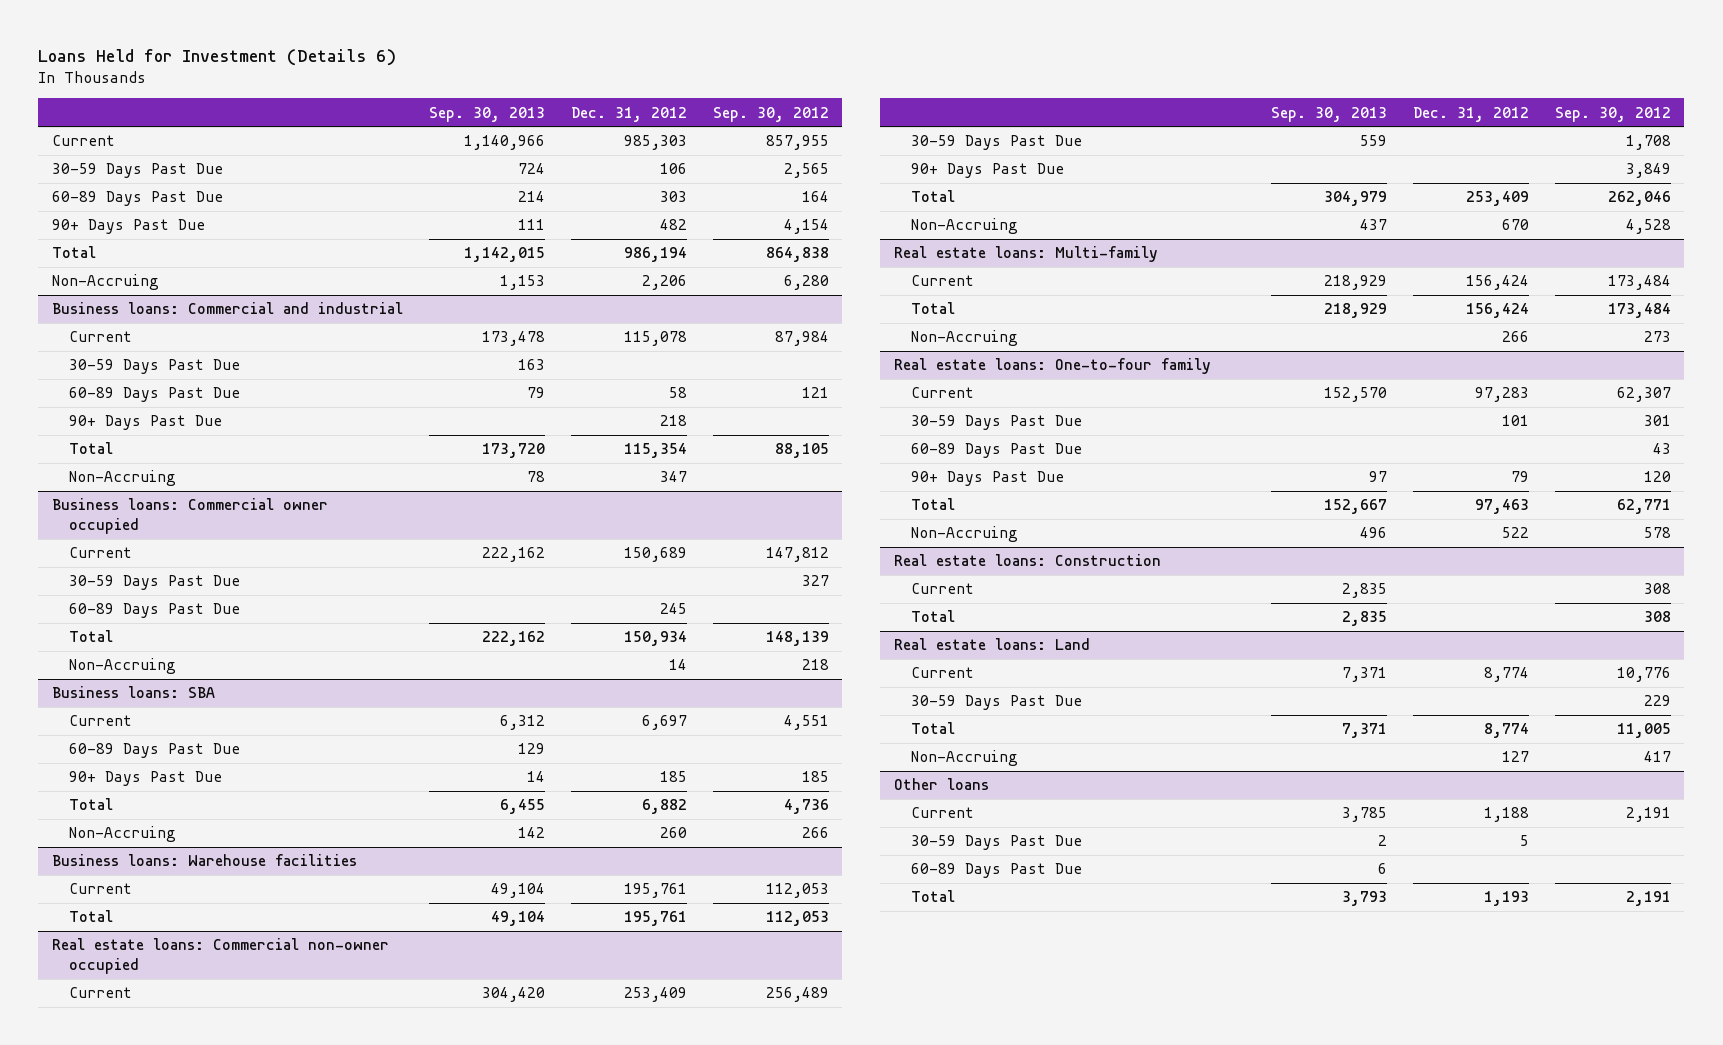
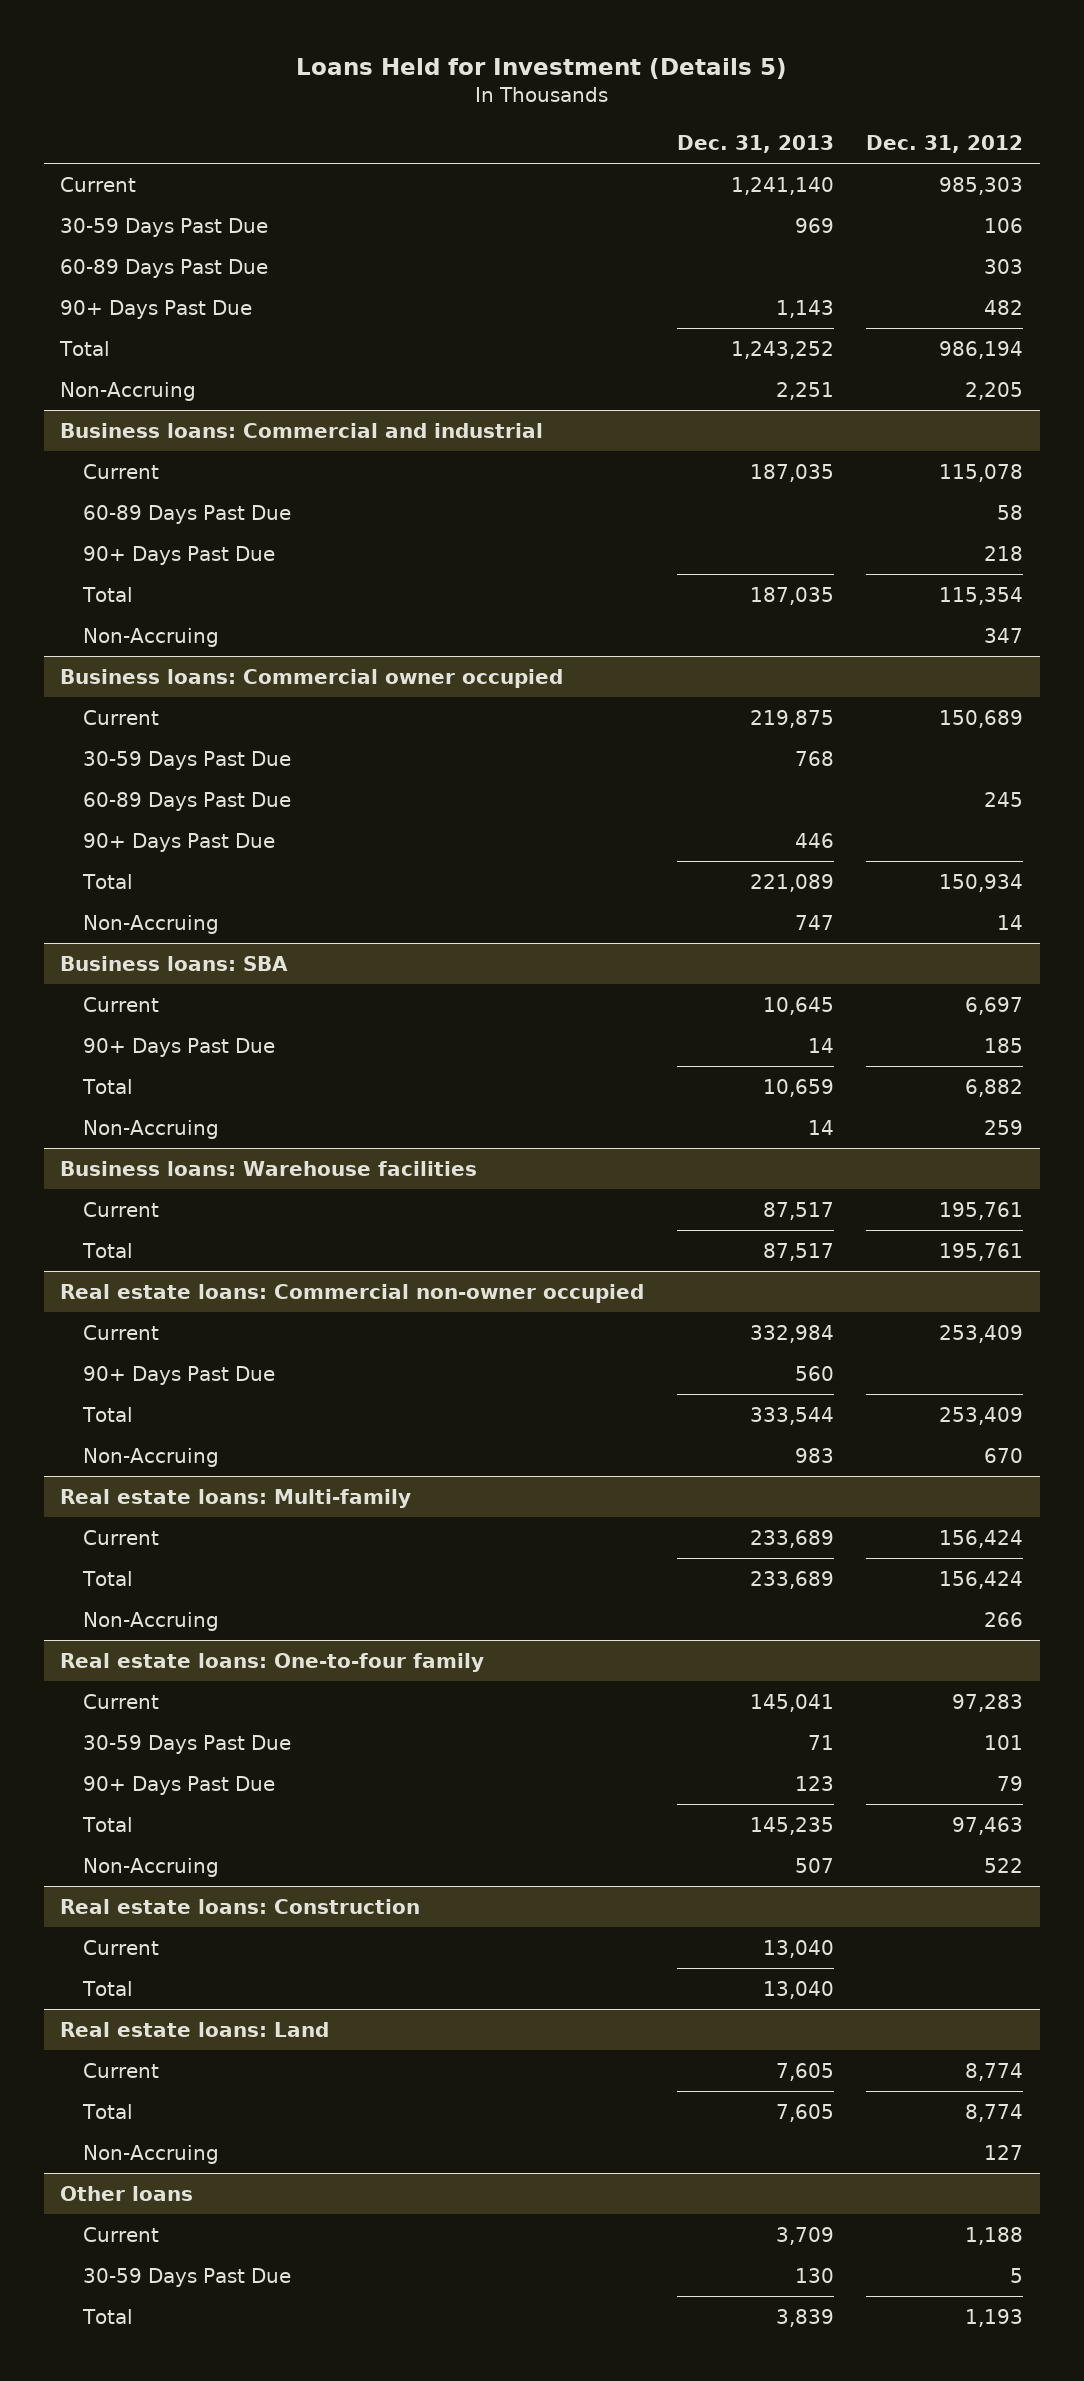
[38,49,397,67] Loans Held for Investment (Details 6) -> [295,58,787,80] Loans Held for Investment (Details 5)
[428,106,545,122] Sep. 30, 2013 -> none
[713,106,830,122] Sep. 30, 2012 -> none
none -> [676,135,834,154] Dec. 31, 2013
[641,275,687,291] 2,206 -> [965,381,1024,400] 2,205
[69,359,241,375] 30-59 Days Past Due -> none
none -> [82,832,275,852] 90+ Days Past Due
[69,743,241,759] 60-89 Days Past Due -> none
[659,827,687,839] 260 -> [984,1119,1024,1135] 259
[911,135,1083,151] 30-59 Days Past Due -> none
[911,443,1083,459] 60-89 Days Past Due -> none
[911,695,1083,711] 30-59 Days Past Due -> none
[911,863,1083,879] 60-89 Days Past Due -> none

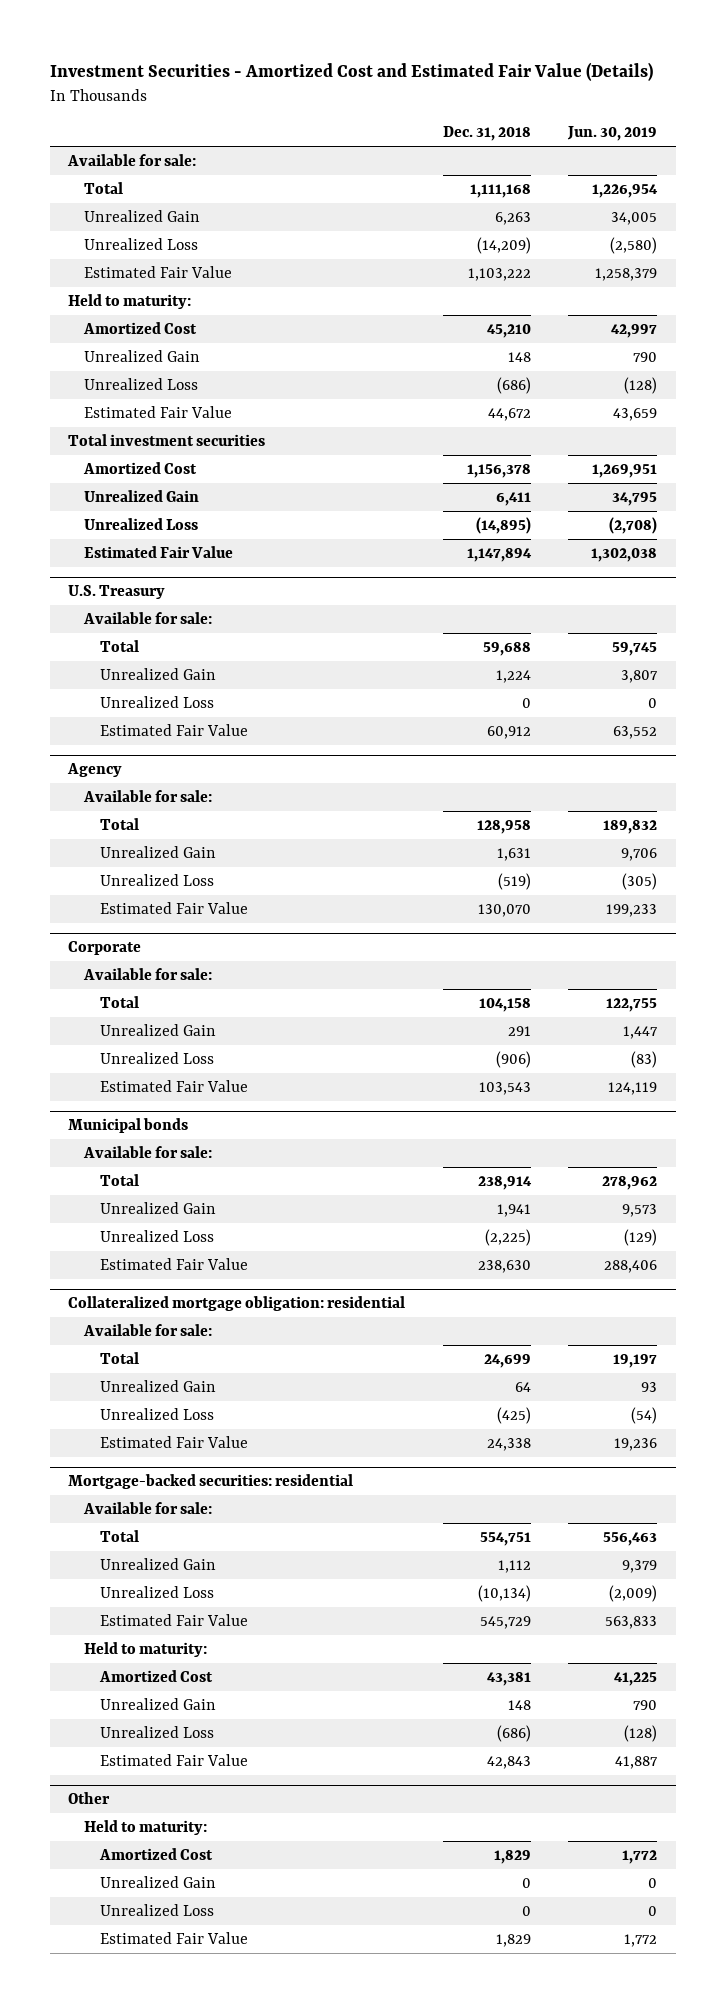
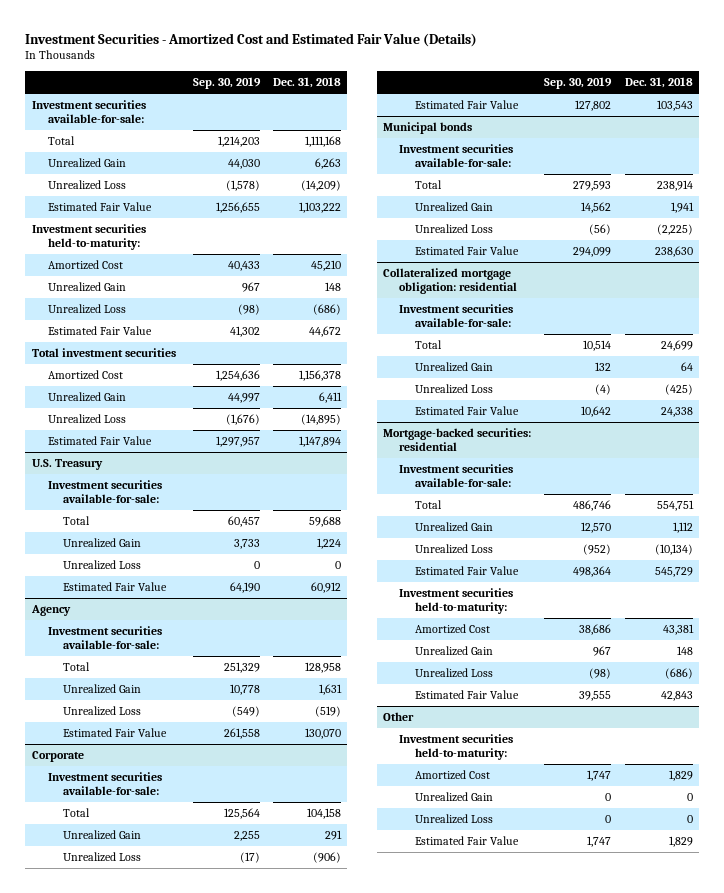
[567,126,658,142] Jun. 30, 2019 -> none
none -> [192,77,261,90] Sep. 30, 2019
[67,154,197,167] Available for sale: -> [31,100,146,123] Investment securities available-for-sale:
[68,294,192,310] Held to maturity: -> [31,224,146,250] Investment securities held-to-maturity:
[83,612,213,625] Available for sale: -> [47,480,162,503] Investment securities available-for-sale:
[83,790,213,803] Available for sale: -> [47,626,162,649] Investment securities available-for-sale:
[83,968,213,981] Available for sale: -> [47,772,162,795] Investment securities available-for-sale:
[83,1146,213,1159] Available for sale: -> [399,144,514,167] Investment securities available-for-sale:
[83,1324,213,1337] Available for sale: -> [399,304,514,327] Investment securities available-for-sale:
[83,1502,213,1515] Available for sale: -> [399,464,514,487] Investment securities available-for-sale:
[84,1642,208,1658] Held to maturity: -> [399,588,514,614] Investment securities held-to-maturity:
[84,1820,208,1836] Held to maturity: -> [399,734,514,760] Investment securities held-to-maturity:

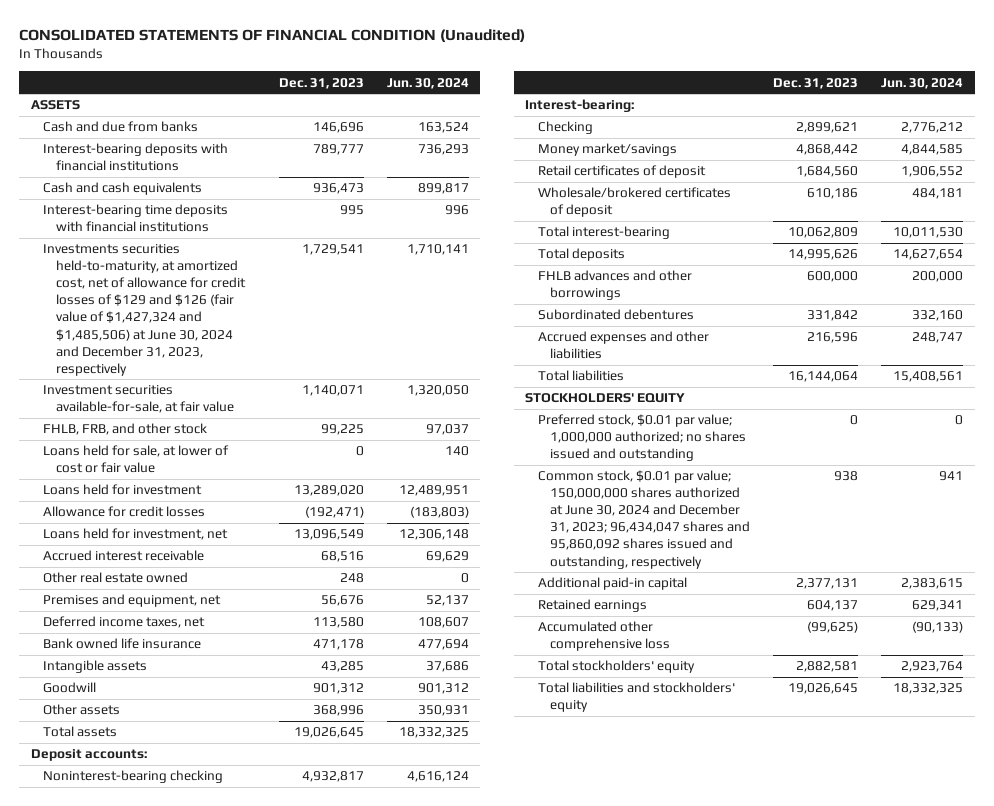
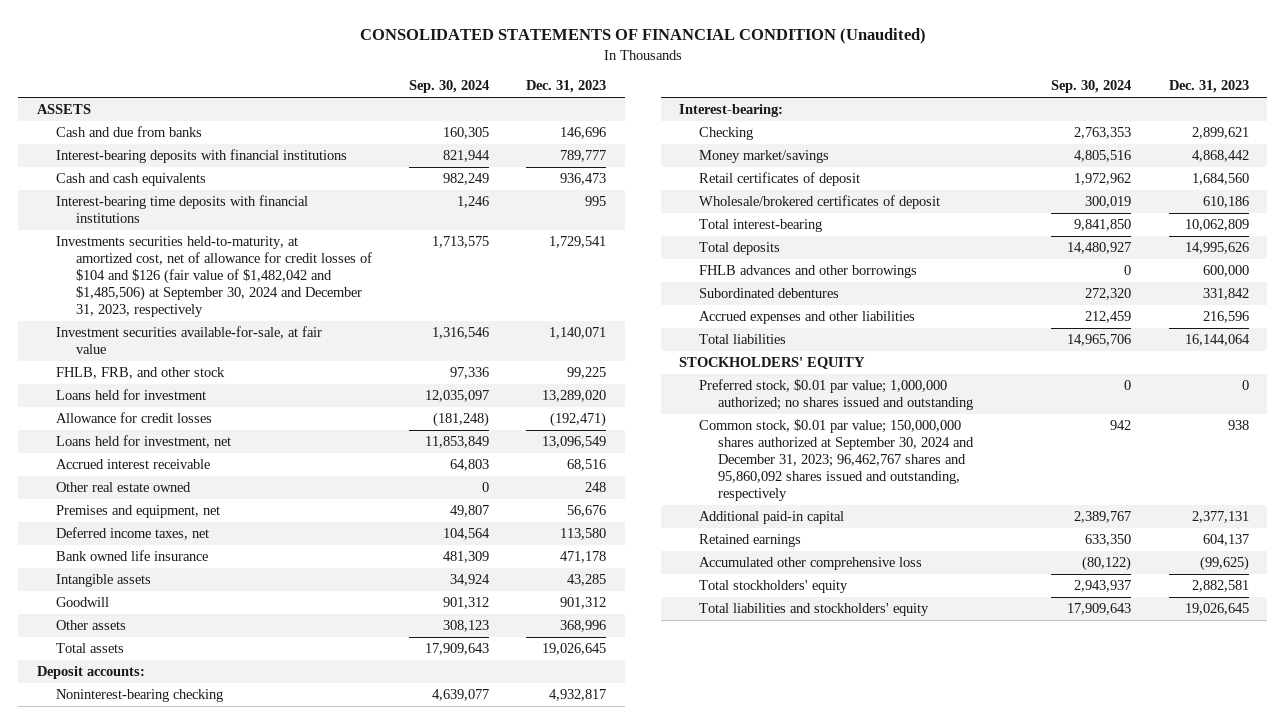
[386,77,469,89] Jun. 30, 2024 -> none
none -> [408,80,489,94] Sep. 30, 2024
[43,244,246,376] Investments securities held-to-maturity, at amortized cost, net of allowance for credit losses of $129 and $126 (fair value of $1,427,324 and $1,485,506) at June 30, 2024 and December 31, 2023, respectively -> [56,236,372,318] Investments securities held-to-maturity, at amortized cost, net of allowance for credit losses of $104 and $126 (fair value of $1,482,042 and $1,485,506) at September 30, 2024 and December 31, 2023, respectively
[43,445,230,474] Loans held for sale, at lower of cost or fair value -> none
[537,470,751,569] Common stock, $0.01 par value; 150,000,000 shares authorized at June 30, 2024 and December 31, 2023; 96,434,047 shares and 95,860,092 shares issued and outstanding, respectively -> [698,419,975,502] Common stock, $0.01 par value; 150,000,000 shares authorized at September 30, 2024 and December 31, 2023; 96,462,767 shares and 95,860,092 shares issued and outstanding, respectively

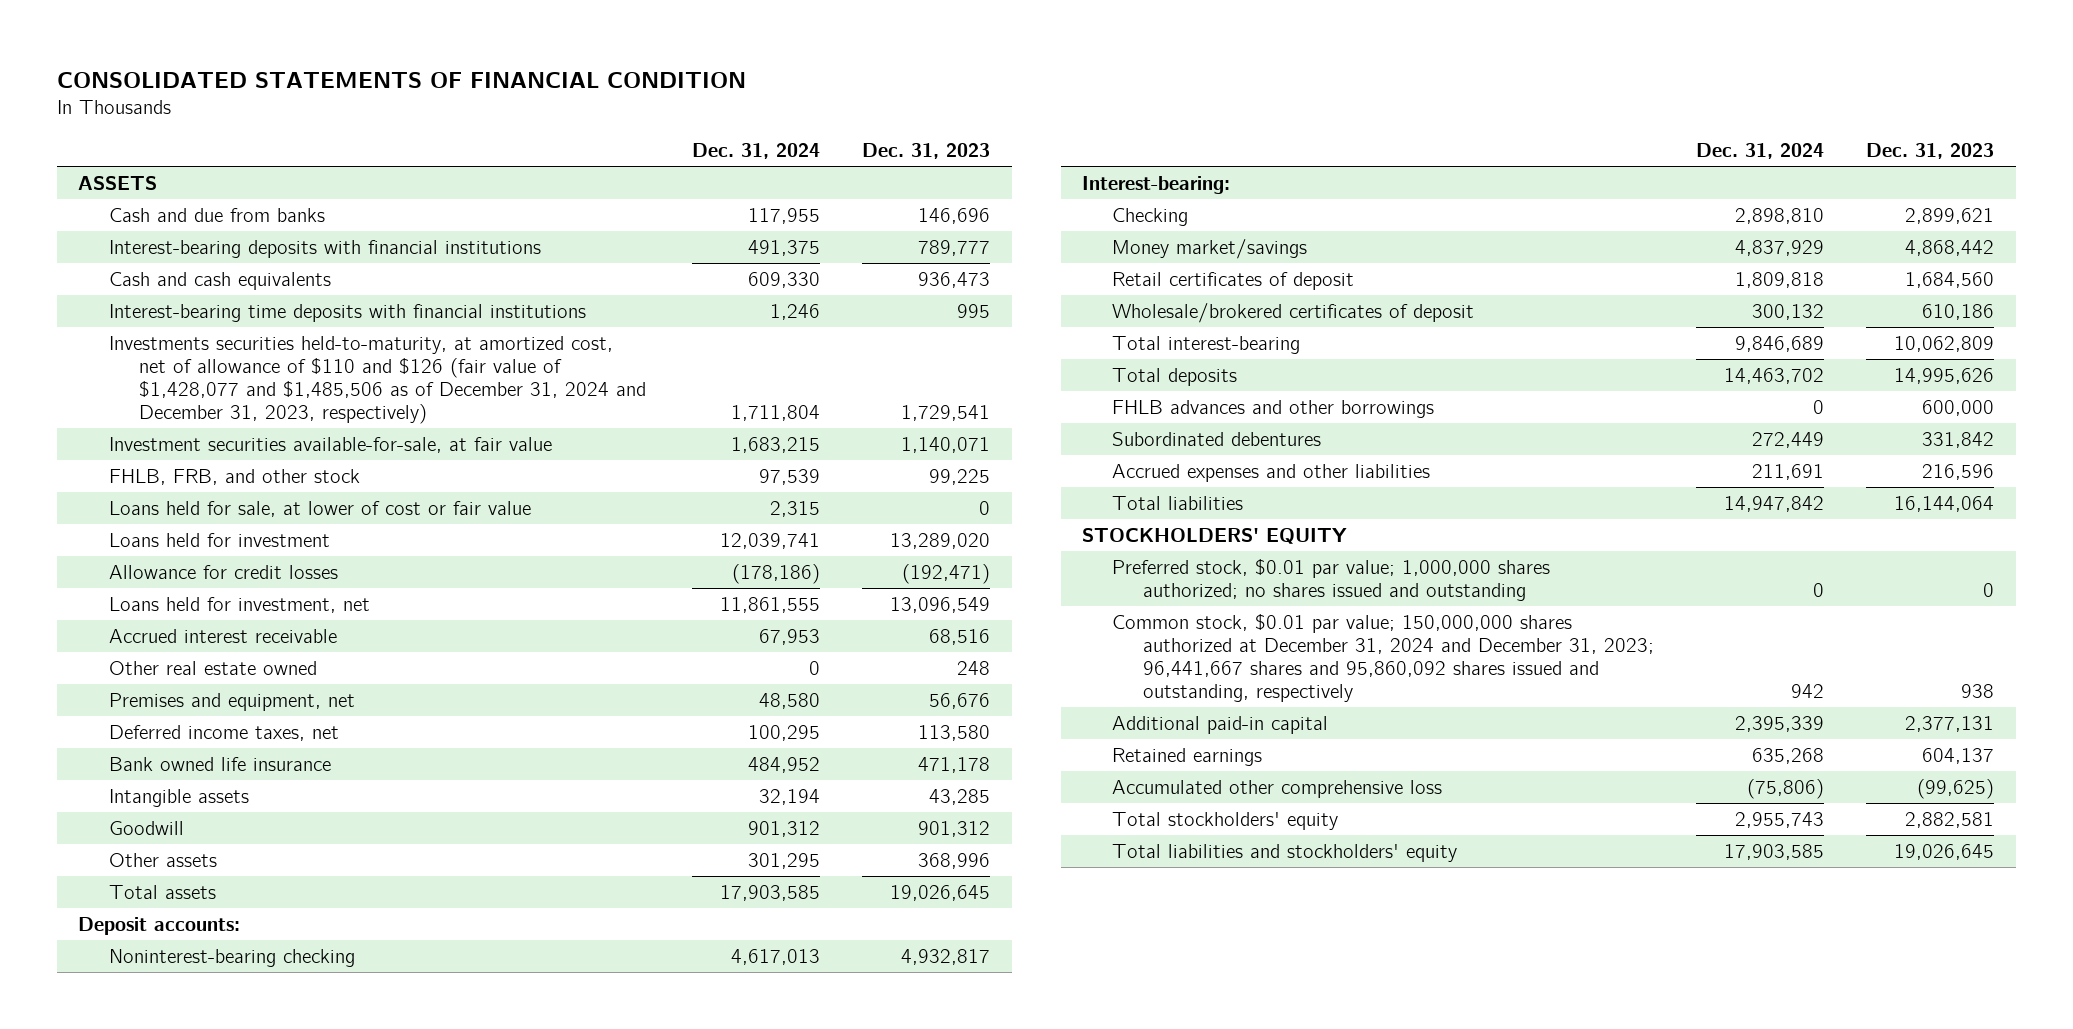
[359,28,926,45] CONSOLIDATED STATEMENTS OF FINANCIAL CONDITION (Unaudited) -> [57,71,747,88] CONSOLIDATED STATEMENTS OF FINANCIAL CONDITION
[408,80,489,94] Sep. 30, 2024 -> none
none -> [692,143,821,160] Dec. 31, 2024
[56,236,372,318] Investments securities held-to-maturity, at amortized cost, net of allowance for credit losses of $104 and $126 (fair value of $1,482,042 and $1,485,506) at September 30, 2024 and December 31, 2023, respectively -> [108,335,646,425] Investments securities held-to-maturity, at amortized cost, net of allowance of $110 and $126 (fair value of $1,428,077 and $1,485,506 as of December 31, 2024 and December 31, 2023, respectively)
none -> [108,500,531,517] Loans held for sale, at lower of cost or fair value
[698,379,974,411] Preferred stock, $0.01 par value; 1,000,000 authorized; no shares issued and outstanding -> [1112,558,1551,601] Preferred stock, $0.01 par value; 1,000,000 shares authorized; no shares issued and outstanding
[698,419,975,502] Common stock, $0.01 par value; 150,000,000 shares authorized at September 30, 2024 and December 31, 2023; 96,462,767 shares and 95,860,092 shares issued and outstanding, respectively -> [1112,613,1654,703] Common stock, $0.01 par value; 150,000,000 shares authorized at December 31, 2024 and December 31, 2023; 96,441,667 shares and 95,860,092 shares issued and outstanding, respectively

